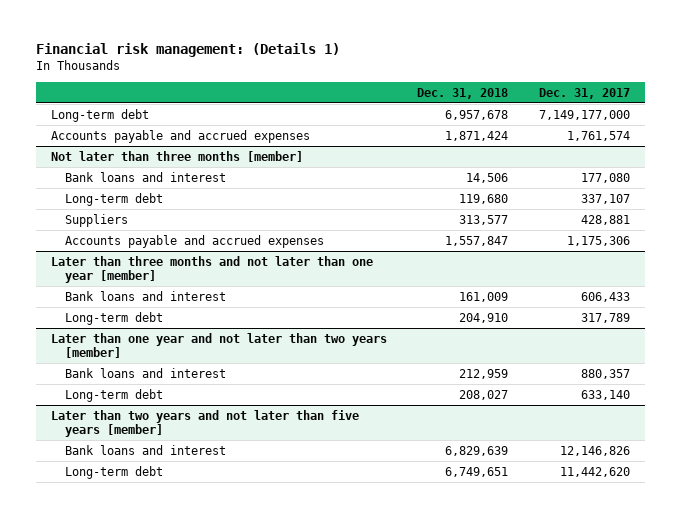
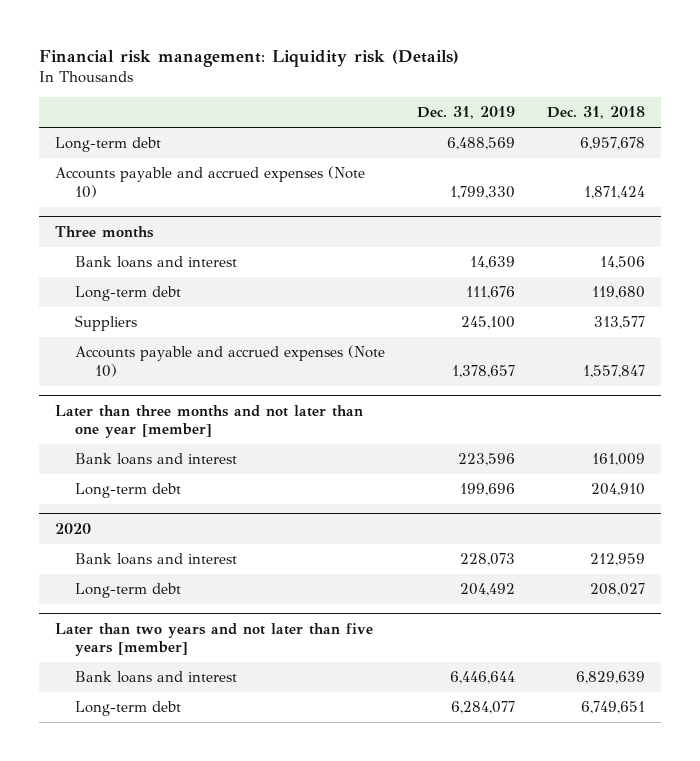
[35,43,340,58] Financial risk management: (Details 1) -> [39,50,460,68] Financial risk management: Liquidity risk (Details)
[538,87,630,99] Dec. 31, 2017 -> none
none -> [417,106,516,120] Dec. 31, 2019
[50,129,310,143] Accounts payable and accrued expenses -> [55,166,366,198] Accounts payable and accrued expenses (Note 10)
[50,150,303,162] Not later than three months [member] -> [55,225,155,238] Three months
[64,234,324,248] Accounts payable and accrued expenses -> [75,345,386,377] Accounts payable and accrued expenses (Note 10)
[50,332,387,358] Later than one year and not later than two years [member] -> [55,522,92,534] 2020

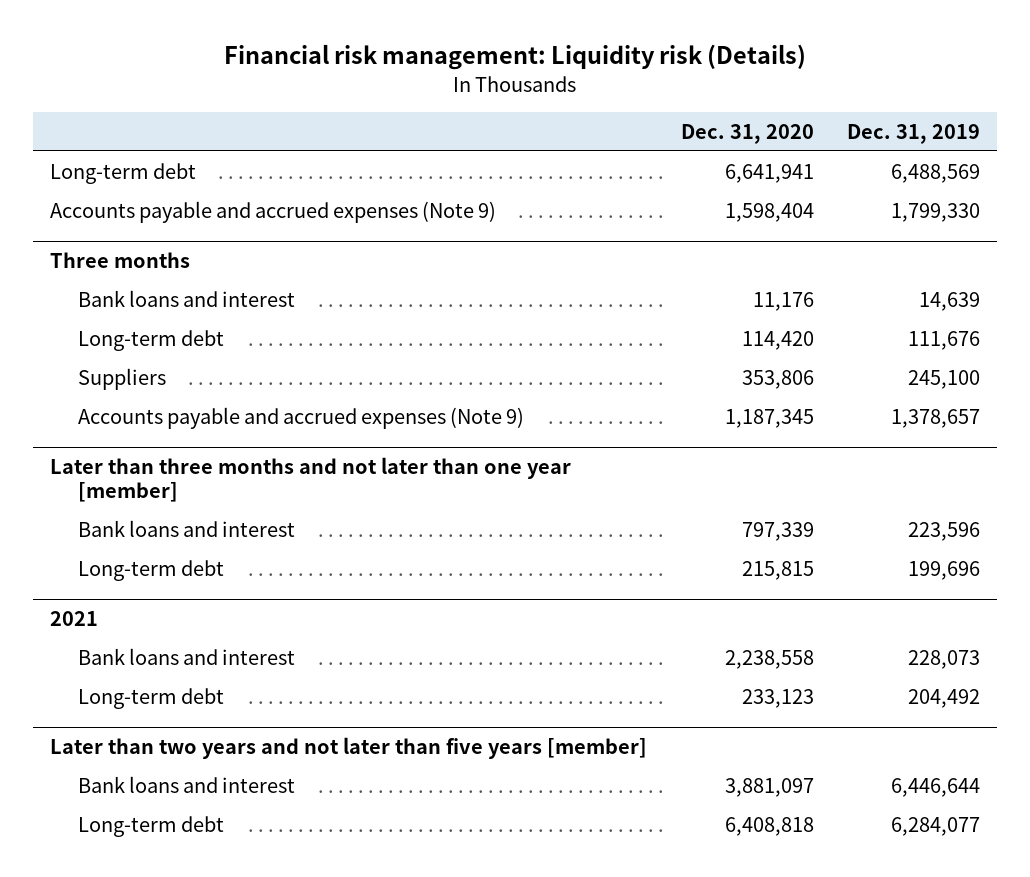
[547,106,646,120] Dec. 31, 2018 -> none
none -> [680,123,814,144] Dec. 31, 2020
[55,166,366,198] Accounts payable and accrued expenses (Note 10) -> [49,200,496,223] Accounts payable and accrued expenses (Note 9)
[75,345,386,377] Accounts payable and accrued expenses (Note 10) -> [78,406,525,429] Accounts payable and accrued expenses (Note 9)
[55,522,92,534] 2020 -> [49,611,98,627] 2021

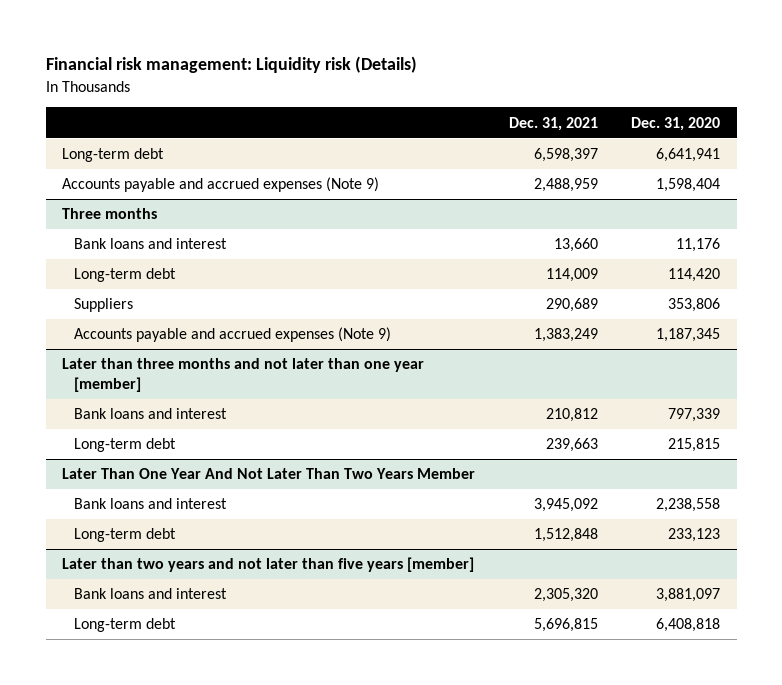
[847,123,981,144] Dec. 31, 2019 -> none
none -> [508,116,598,131] Dec. 31, 2021
[49,611,98,627] 2021 -> [62,468,476,480] Later Than One Year And Not Later Than Two Years Member

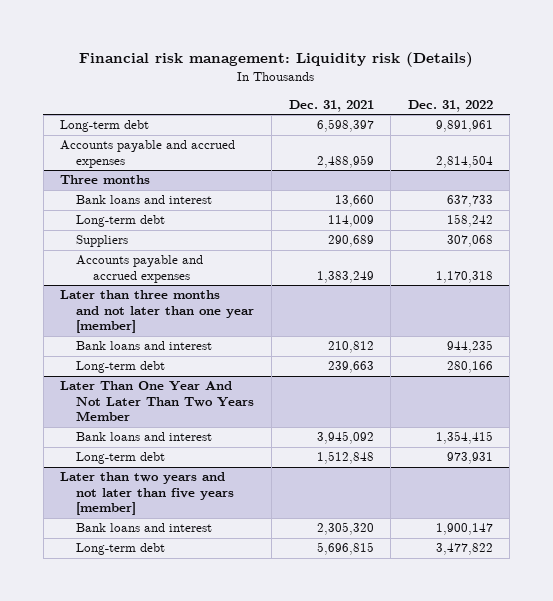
[631,116,721,131] Dec. 31, 2020 -> none
none -> [407,99,493,112] Dec. 31, 2022
[62,177,380,193] Accounts payable and accrued expenses (Note 9) -> [60,140,236,168] Accounts payable and accrued expenses
[73,327,391,343] Accounts payable and accrued expenses (Note 9) -> [76,255,204,283] Accounts payable and accrued expenses

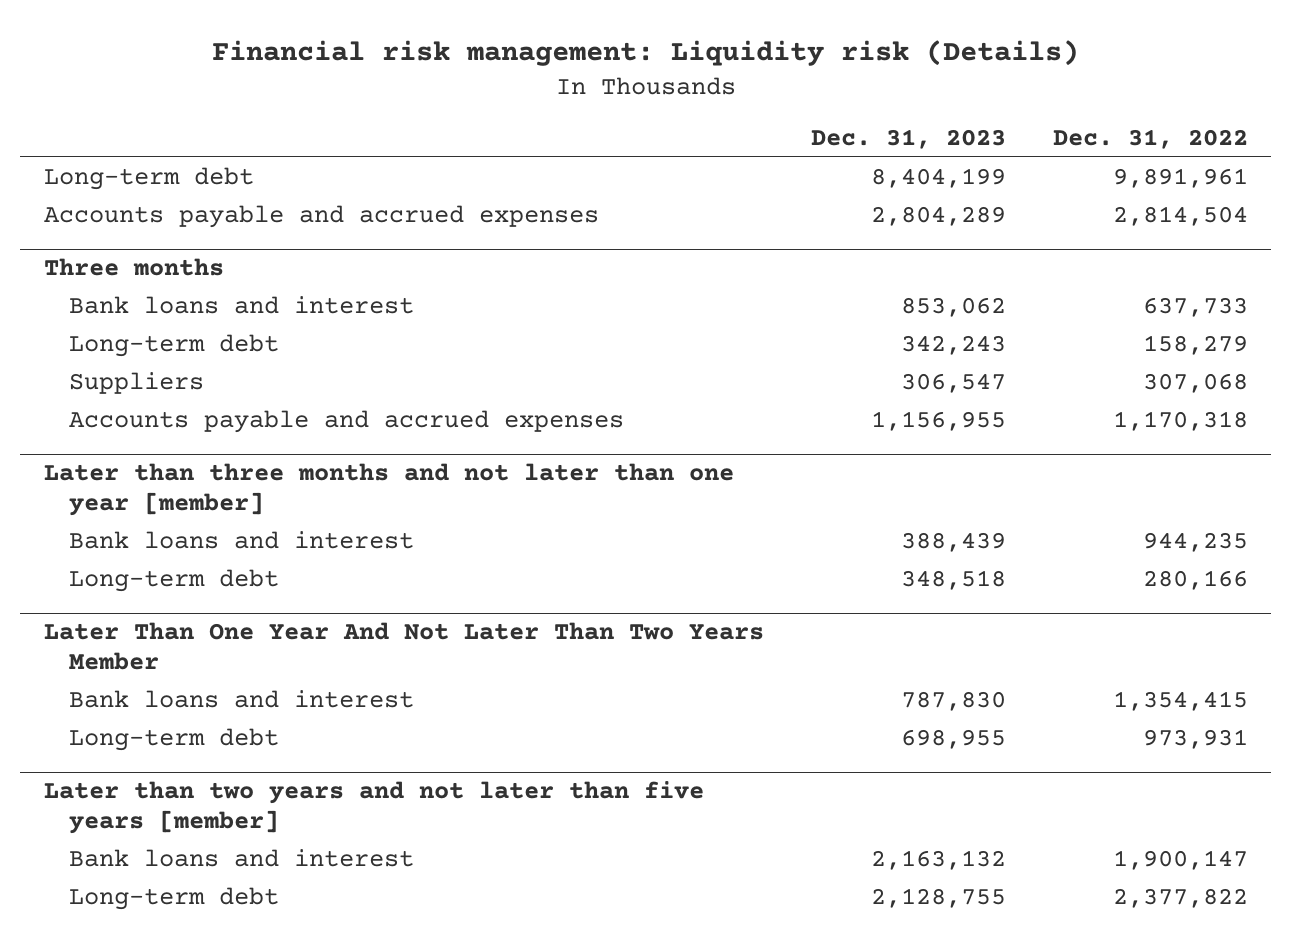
[288,99,374,112] Dec. 31, 2021 -> none
none -> [810,129,1006,150] Dec. 31, 2023
[446,214,493,228] 158,242 -> [1142,335,1248,356] 158,279
[435,543,493,556] 3,477,822 -> [1112,888,1248,909] 2,377,822

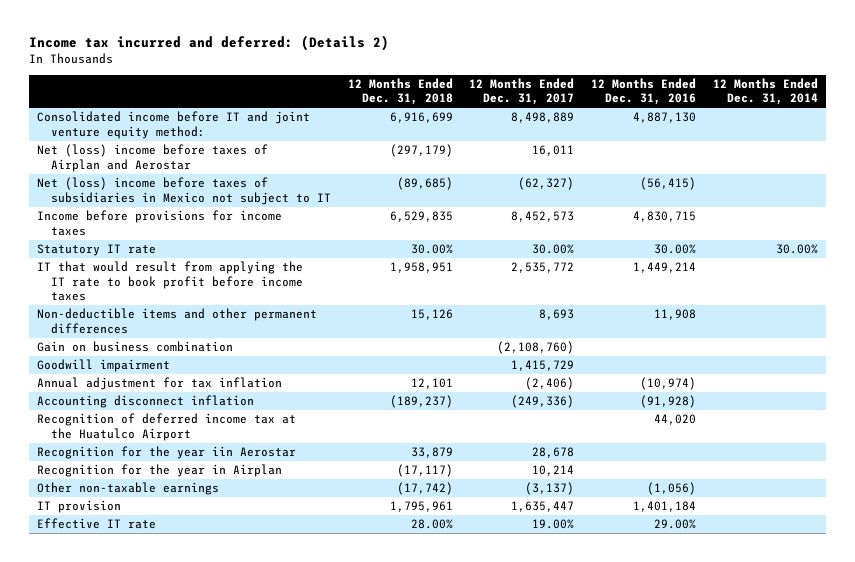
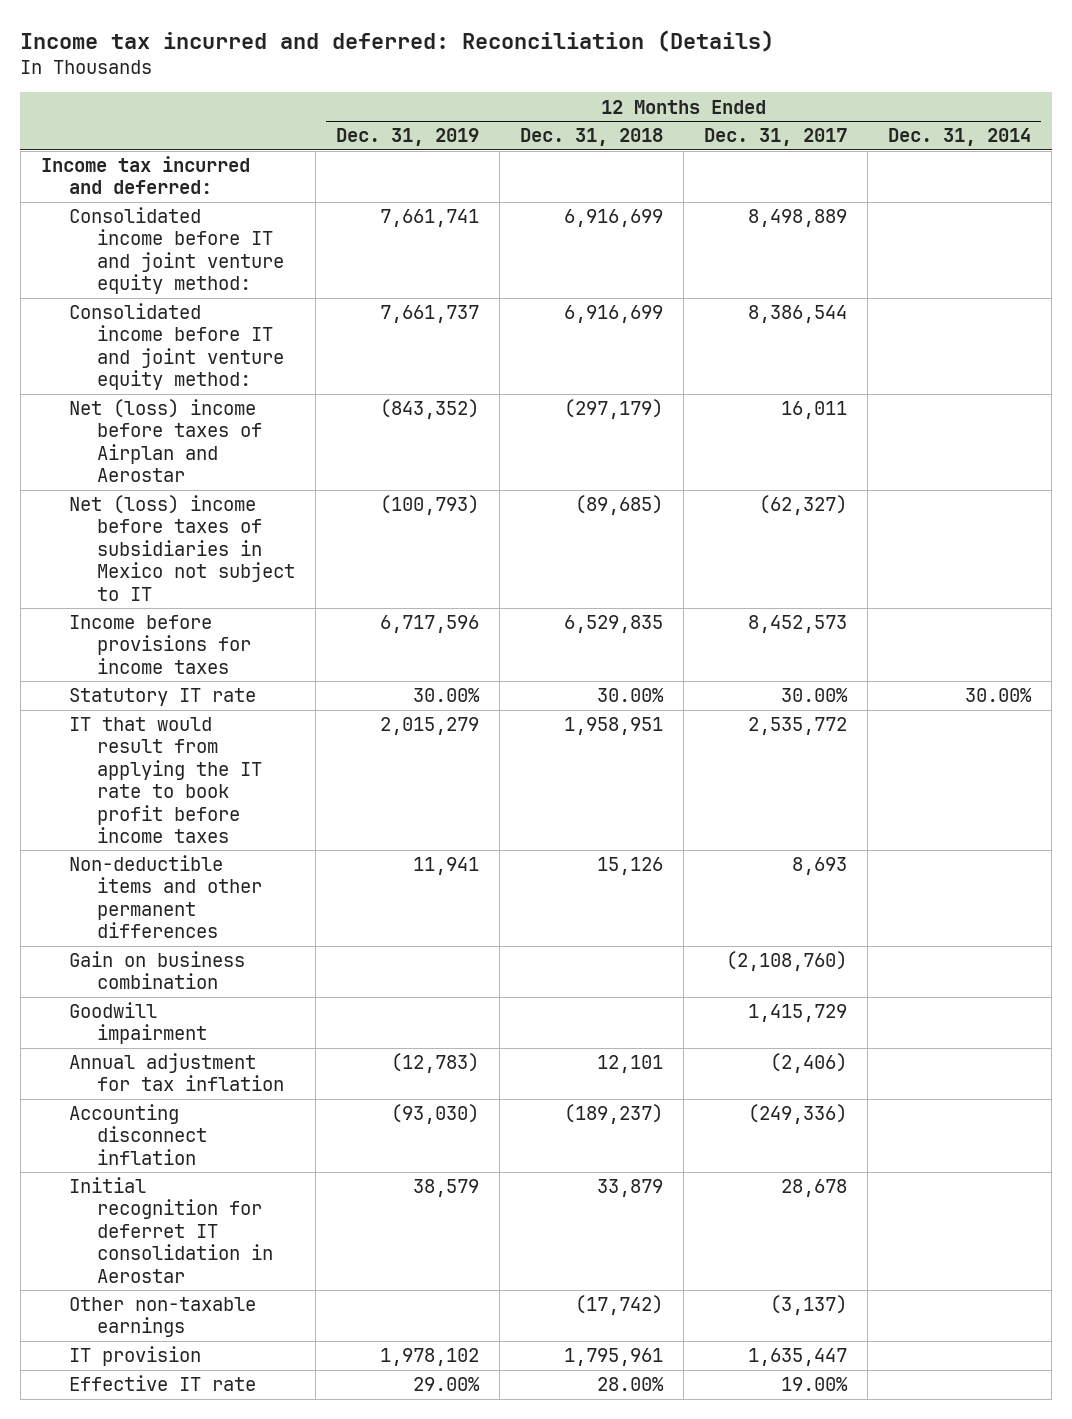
[28,34,389,51] Income tax incurred and deferred: (Details 2) -> [20,29,775,52] Income tax incurred and deferred: Reconciliation (Details)
[590,77,696,106] 12 Months Ended Dec. 31, 2016 -> none
none -> [336,128,480,147] Dec. 31, 2019
none -> [40,156,250,195] Income tax incurred and deferred:
none -> [68,303,285,391] Consolidated income before IT and joint venture equity method:
[37,413,297,441] Recognition of deferred income tax at the Huatulco Airport -> none
[37,464,283,478] Recognition for the year in Airplan -> none
[37,446,297,460] Recognition for the year iin Aerostar -> [68,1177,274,1283] Initial recognition for deferret IT consolidation in Aerostar

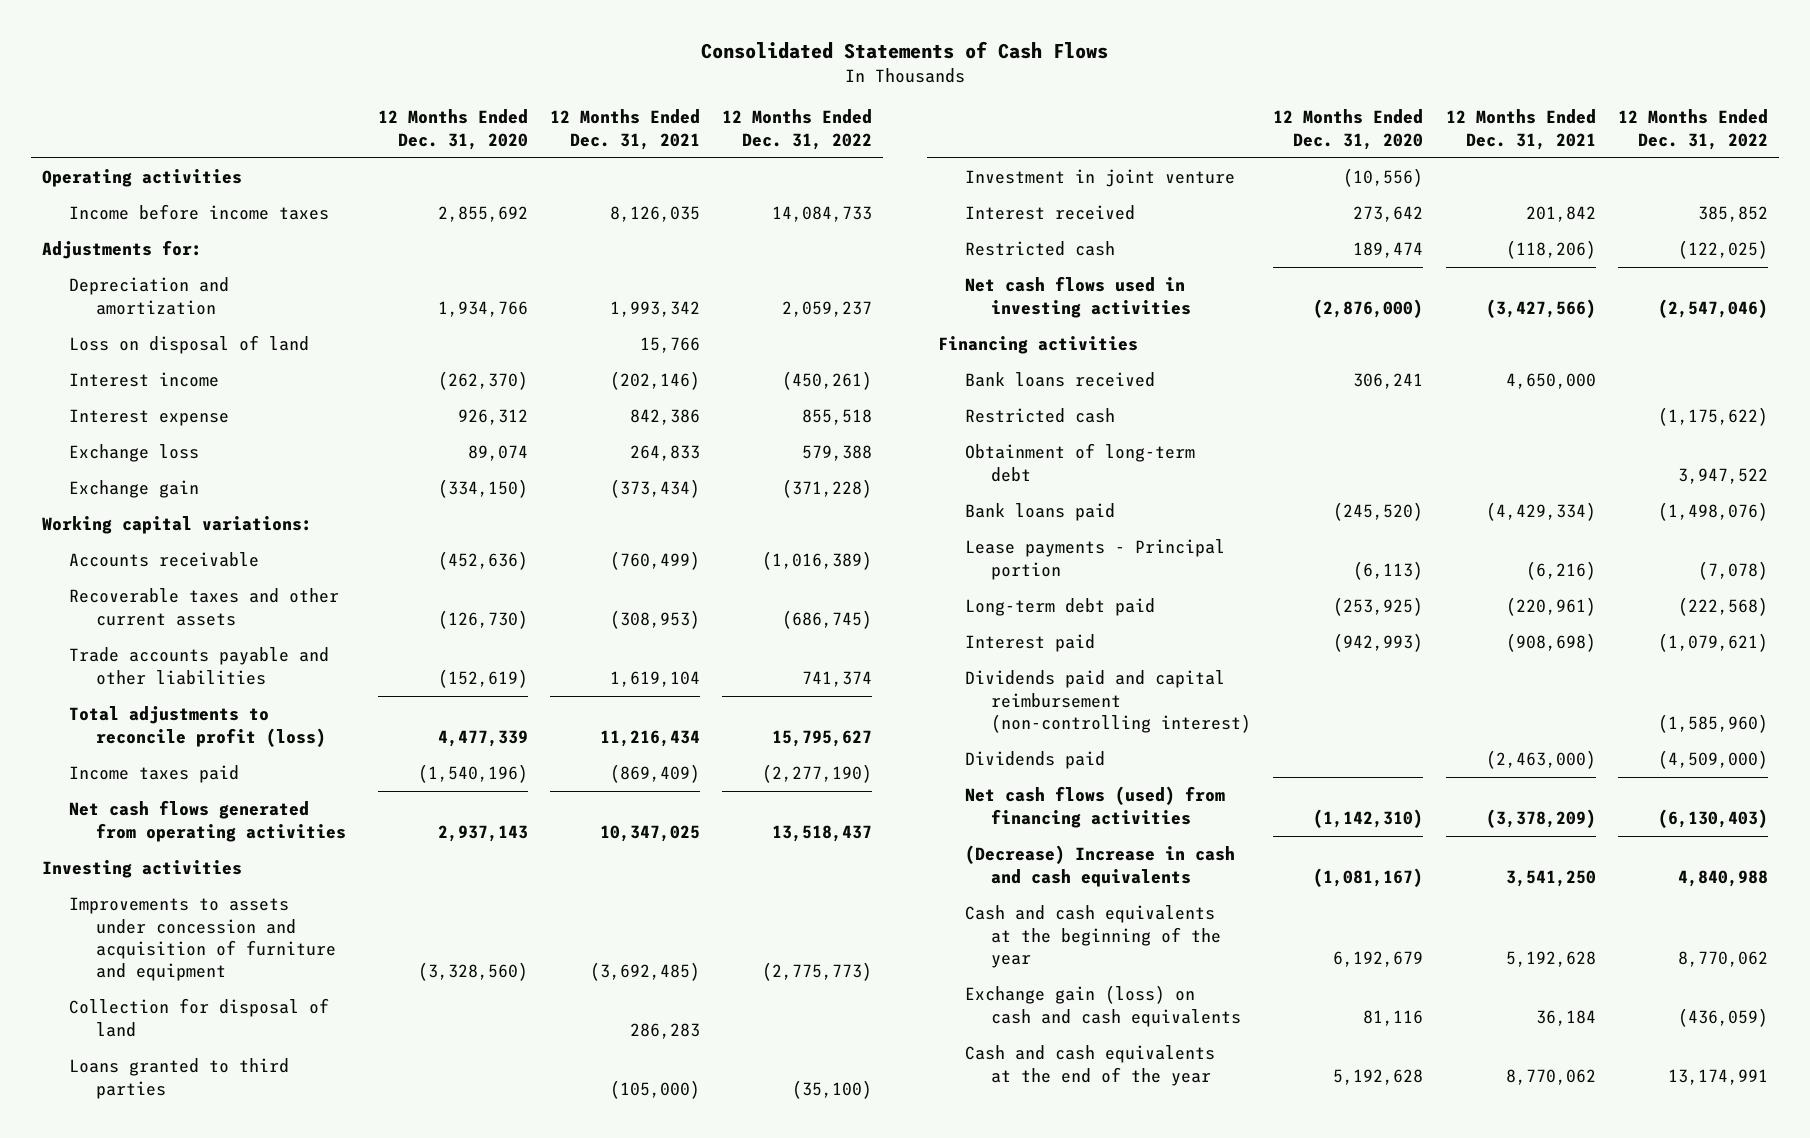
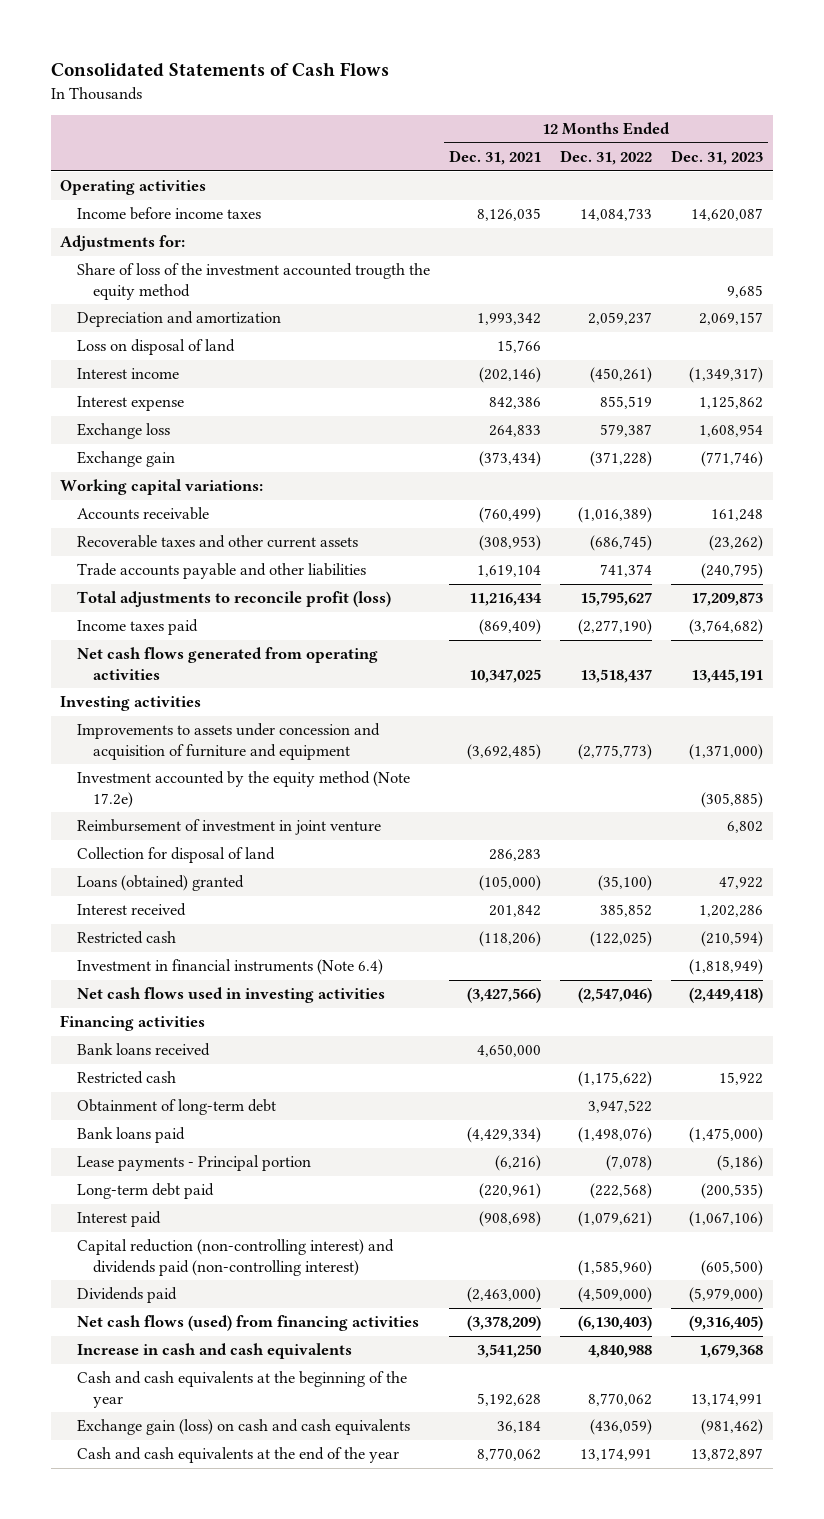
[378,109,529,150] 12 Months Ended Dec. 31, 2020 -> none
none -> [671,150,764,166] Dec. 31, 2023
none -> [76,263,430,300] Share of loss of the investment accounted trougth the equity method
[802,409,873,426] 855,518 -> [600,396,653,410] 855,519
[802,445,873,462] 579,388 -> [600,424,653,438] 579,387
none -> [76,771,410,808] Investment accounted by the equity method (Note 17.2e)
none -> [76,819,381,836] Reimbursement of investment in joint venture
[964,169,1235,188] Investment in joint venture -> none
[69,1058,290,1099] Loans granted to third parties -> [76,875,244,892] Loans (obtained) granted
none -> [76,959,383,976] Investment in financial instruments (Note 6.4)
[964,670,1252,733] Dividends paid and capital reimbursement (non-controlling interest) -> [76,1239,394,1276] Capital reduction (non-controlling interest) and dividends paid (non-controlling interest)
[964,845,1235,887] (Decrease) Increase in cash and cash equivalents -> [76,1343,352,1360] Increase in cash and cash equivalents

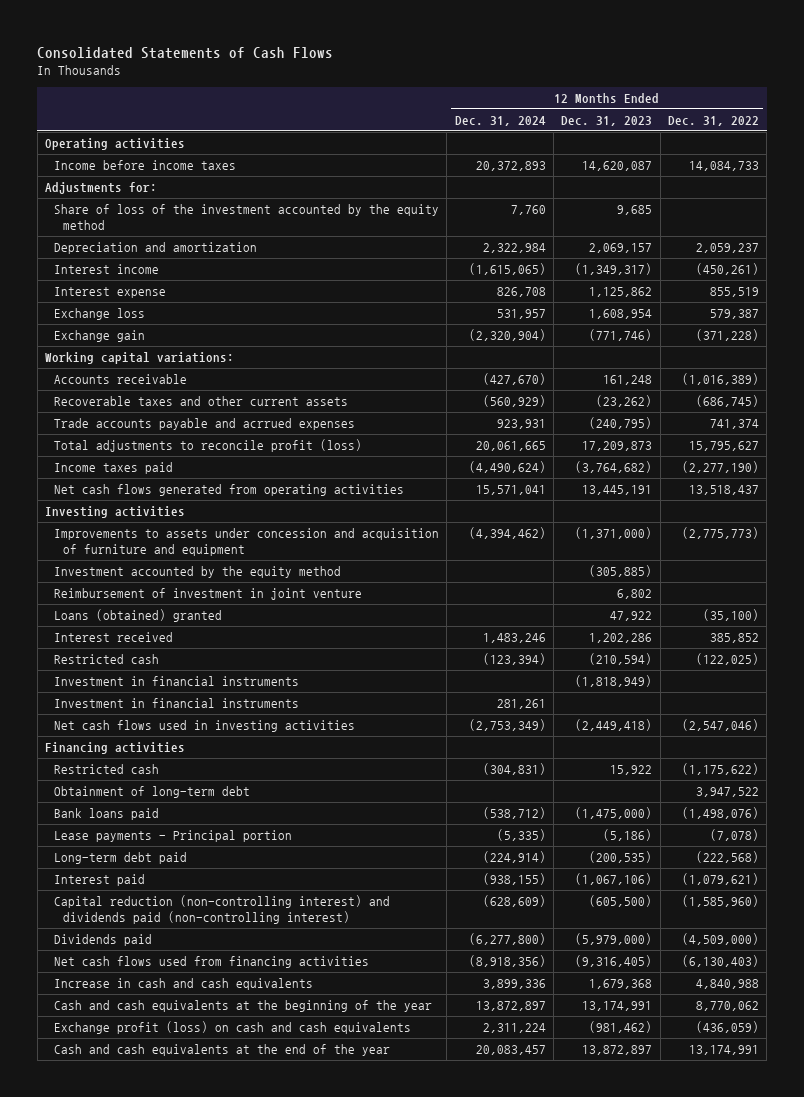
[448,150,541,166] Dec. 31, 2021 -> none
none -> [454,115,546,126] Dec. 31, 2024
[76,263,430,300] Share of loss of the investment accounted trougth the equity method -> [54,203,440,231] Share of loss of the investment accounted by the equity method
[76,339,235,356] Loss on disposal of land -> none
[76,563,366,580] Trade accounts payable and other liabilities -> [54,417,356,430] Trade accounts payable and acrrued expenses
[76,771,410,808] Investment accounted by the equity method (Note 17.2e) -> [54,565,342,578] Investment accounted by the equity method
[76,847,275,864] Collection for disposal of land -> none
[76,959,383,976] Investment in financial instruments (Note 6.4) -> [54,675,300,686] Investment in financial instruments
none -> [54,697,300,708] Investment in financial instruments
[76,1043,210,1057] Bank loans received -> none
[76,1315,419,1332] Net cash flows (used) from financing activities -> [54,955,370,968] Net cash flows used from financing activities
[76,1419,410,1436] Exchange gain (loss) on cash and cash equivalents -> [54,1020,412,1034] Exchange profit (loss) on cash and cash equivalents

